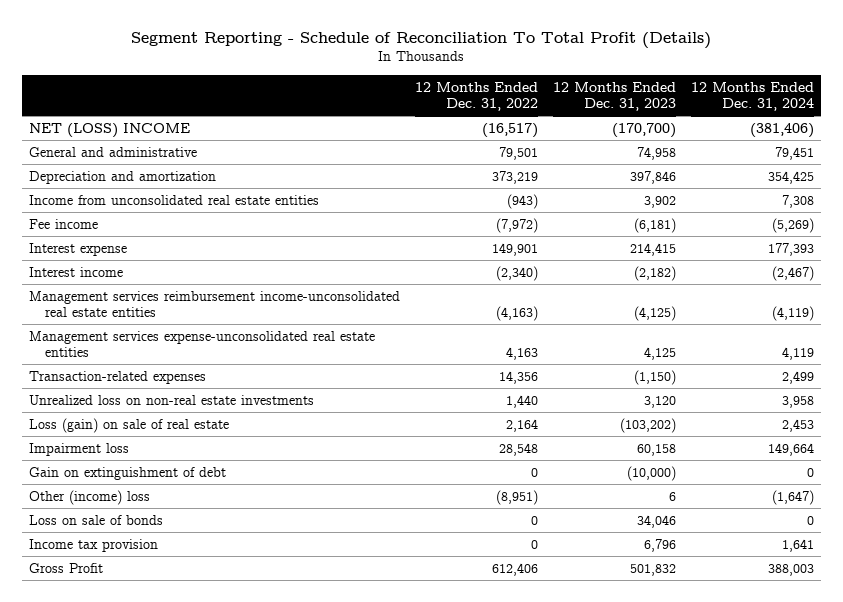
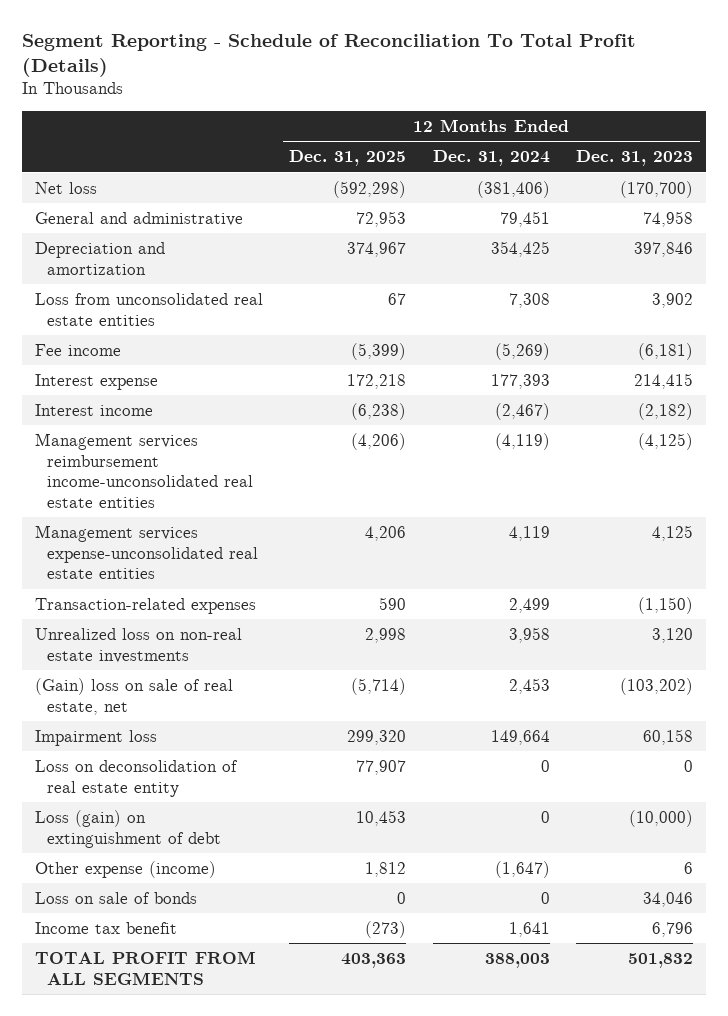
[414,81,538,111] 12 Months Ended Dec. 31, 2022 -> none
none -> [289,149,407,166] Dec. 31, 2025
[28,122,190,138] NET (LOSS) INCOME -> [35,181,98,194] Net loss
[28,194,319,205] Income from unconsolidated real estate entities -> [35,292,264,326] Loss from unconsolidated real estate entities
[28,417,229,433] Loss (gain) on sale of real estate -> [35,677,234,715] (Gain) loss on sale of real estate, net
none -> [35,759,239,797] Loss on deconsolidation of real estate entity
[28,466,226,480] Gain on extinguishment of debt -> [35,809,222,848] Loss (gain) on extinguishment of debt
[28,489,150,505] Other (income) loss -> [35,860,217,878] Other expense (income)
[28,538,158,552] Income tax provision -> [35,921,178,934] Income tax benefit
[28,562,103,573] Gross Profit -> [35,950,257,985] TOTAL PROFIT FROM ALL SEGMENTS

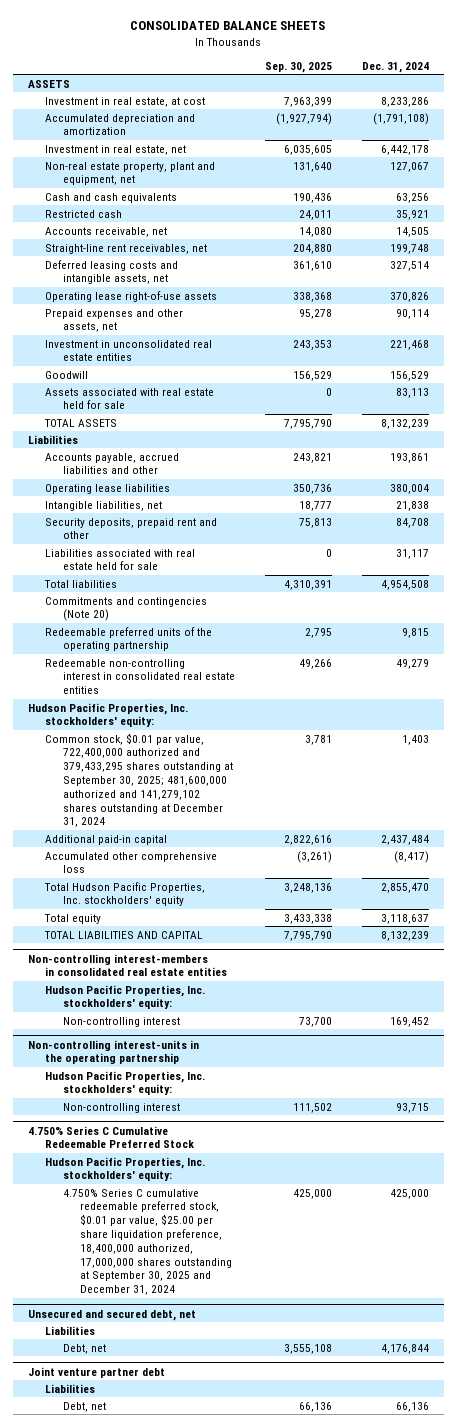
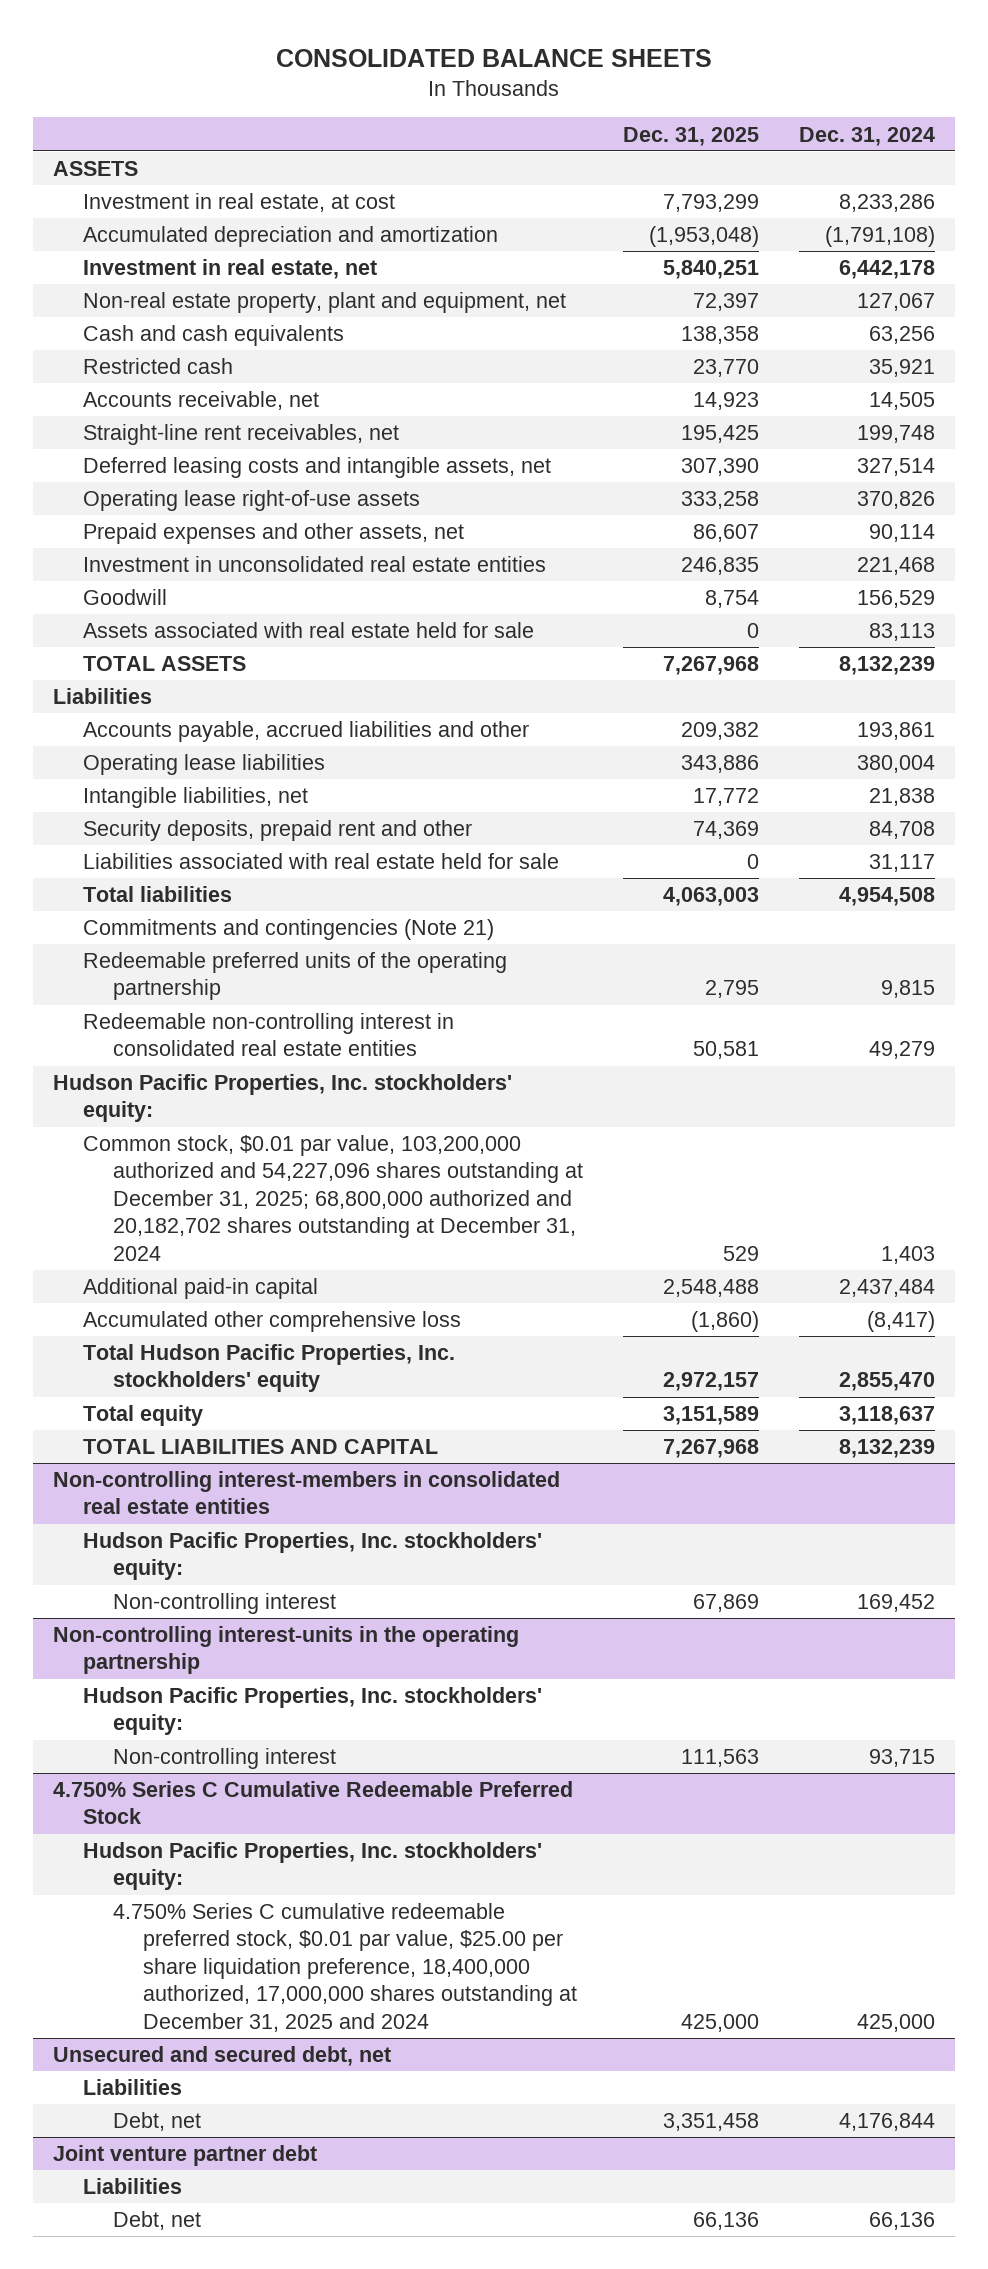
[264,61,332,73] Sep. 30, 2025 -> none
none -> [623,126,760,146] Dec. 31, 2025
[45,596,208,622] Commitments and contingencies (Note 20) -> [83,919,495,941] Commitments and contingencies (Note 21)
[45,732,233,828] Common stock, $0.01 par value, 722,400,000 authorized and 379,433,295 shares outstanding at September 30, 2025; 481,600,000 authorized and 141,279,102 shares outstanding at December 31, 2024 -> [83,1135,584,1261] Common stock, $0.01 par value, 103,200,000 authorized and 54,227,096 shares outstanding at December 31, 2025; 68,800,000 authorized and 20,182,702 shares outstanding at December 31, 2024
[62,1188,233,1296] 4.750% Series C cumulative redeemable preferred stock, $0.01 par value, $25.00 per share liquidation preference, 18,400,000 authorized, 17,000,000 shares outstanding at September 30, 2025 and December 31, 2024 -> [113,1903,578,2032] 4.750% Series C cumulative redeemable preferred stock, $0.01 par value, $25.00 per share liquidation preference, 18,400,000 authorized, 17,000,000 shares outstanding at December 31, 2025 and 2024

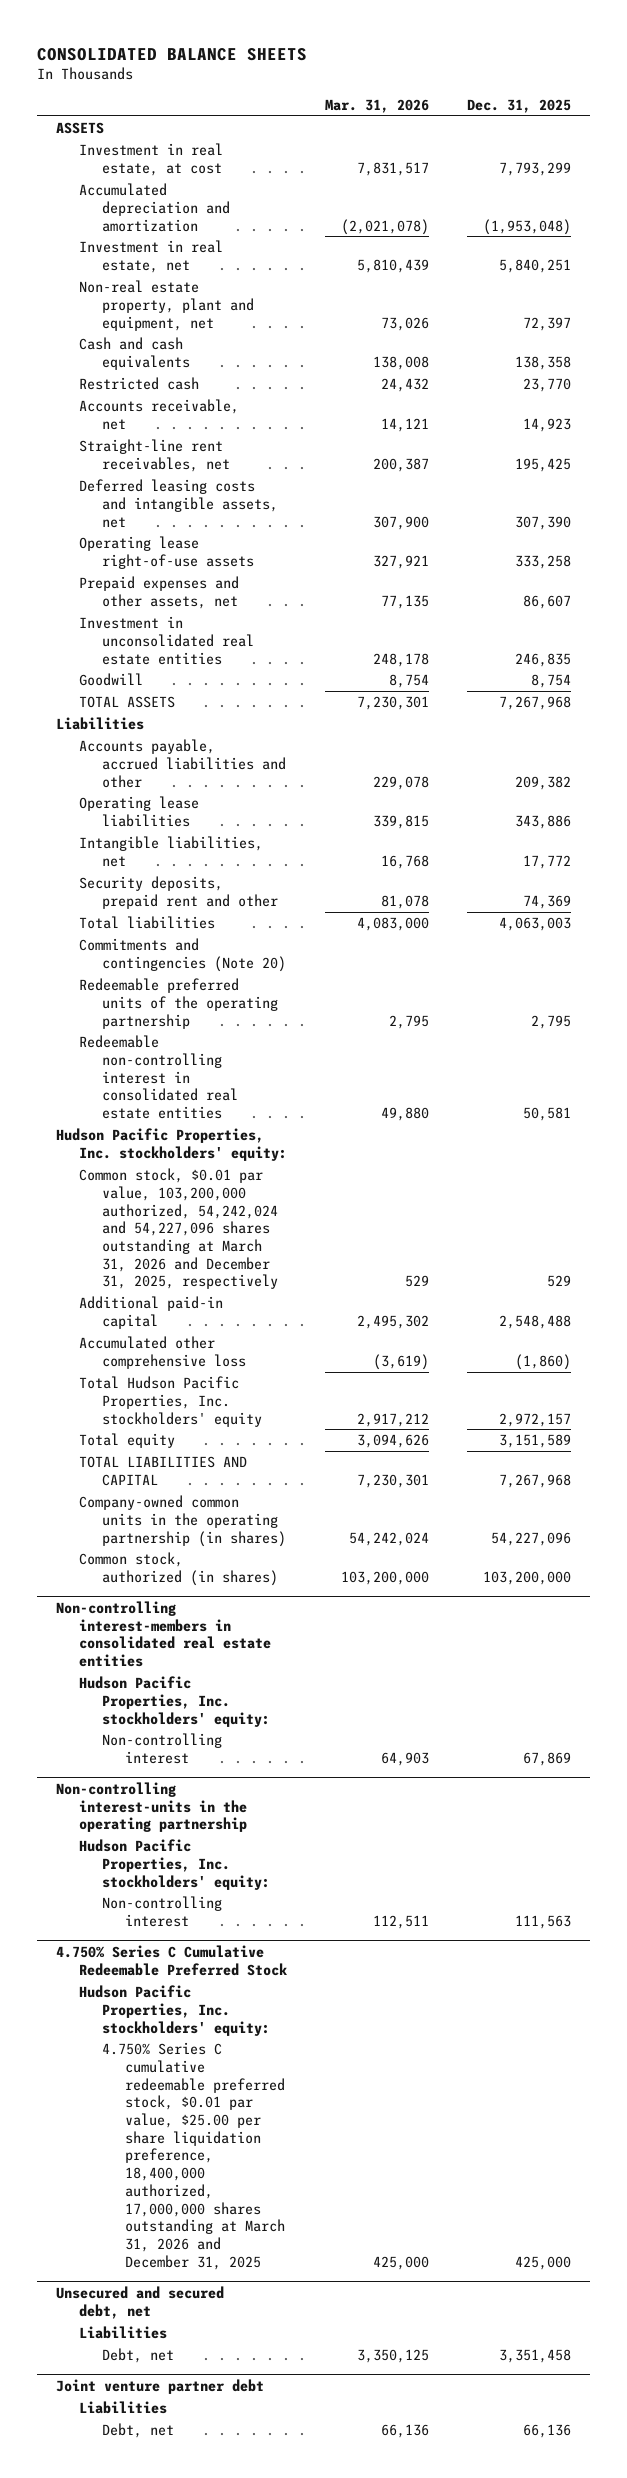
[799,126,936,146] Dec. 31, 2024 -> none
none -> [324,98,429,113] Mar. 31, 2026
[83,622,535,639] Assets associated with real estate held for sale -> none
[83,853,560,870] Liabilities associated with real estate held for sale -> none
[83,919,495,941] Commitments and contingencies (Note 21) -> [78,938,287,972] Commitments and contingencies (Note 20)
[83,1135,584,1261] Common stock, $0.01 par value, 103,200,000 authorized and 54,227,096 shares outstanding at December 31, 2025; 68,800,000 authorized and 20,182,702 shares outstanding at December 31, 2024 -> [78,1168,279,1290] Common stock, $0.01 par value, 103,200,000 authorized, 54,242,024 and 54,227,096 shares outstanding at March 31, 2026 and December 31, 2025, respectively
none -> [78,1495,287,1547] Company-owned common units in the operating partnership (in shares)
none -> [78,1552,279,1586] Common stock, authorized (in shares)
[113,1903,578,2032] 4.750% Series C cumulative redeemable preferred stock, $0.01 par value, $25.00 per share liquidation preference, 18,400,000 authorized, 17,000,000 shares outstanding at December 31, 2025 and 2024 -> [102,2042,286,2270] 4.750% Series C cumulative redeemable preferred stock, $0.01 par value, $25.00 per share liquidation preference, 18,400,000 authorized, 17,000,000 shares outstanding at March 31, 2026 and December 31, 2025

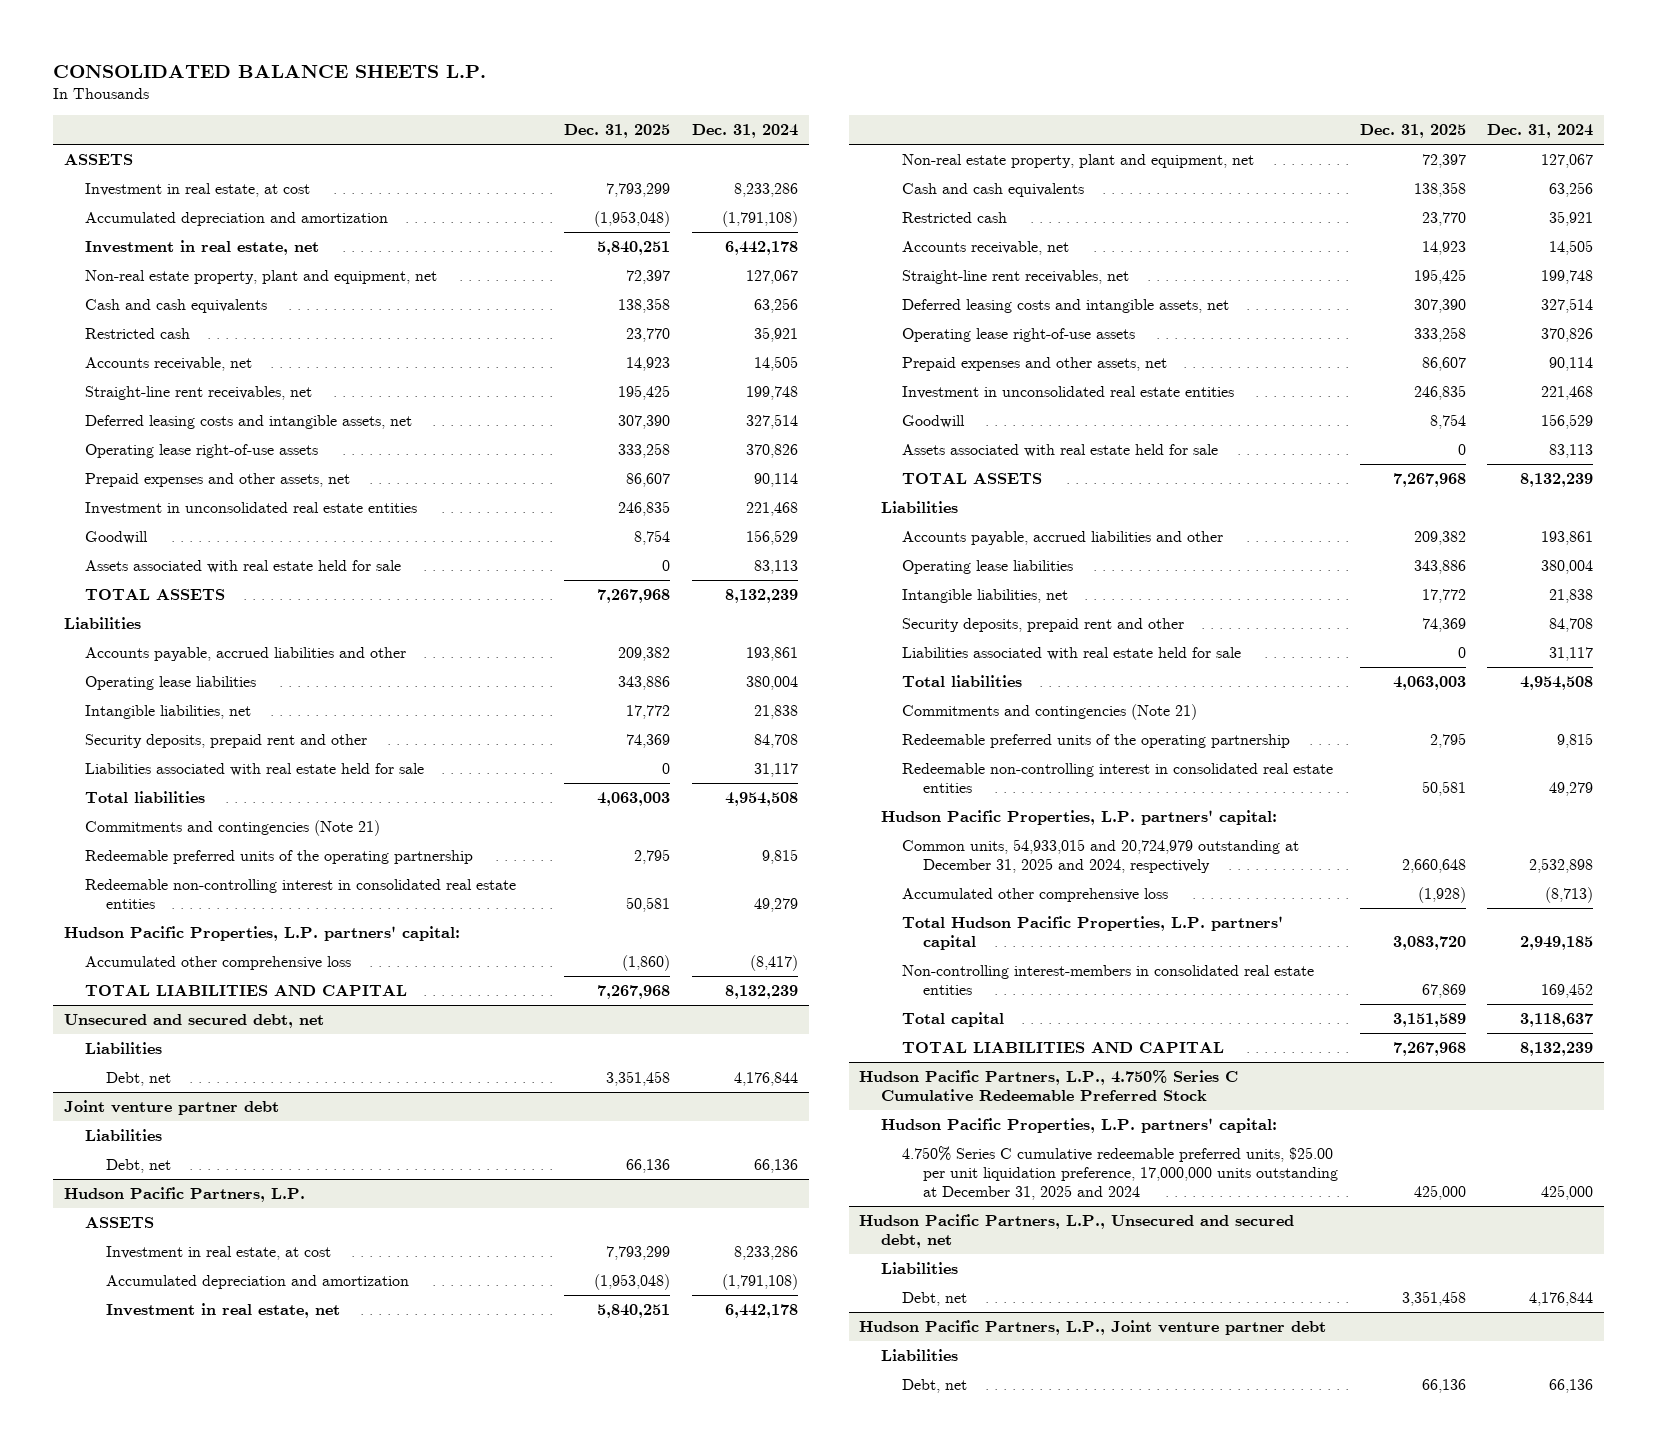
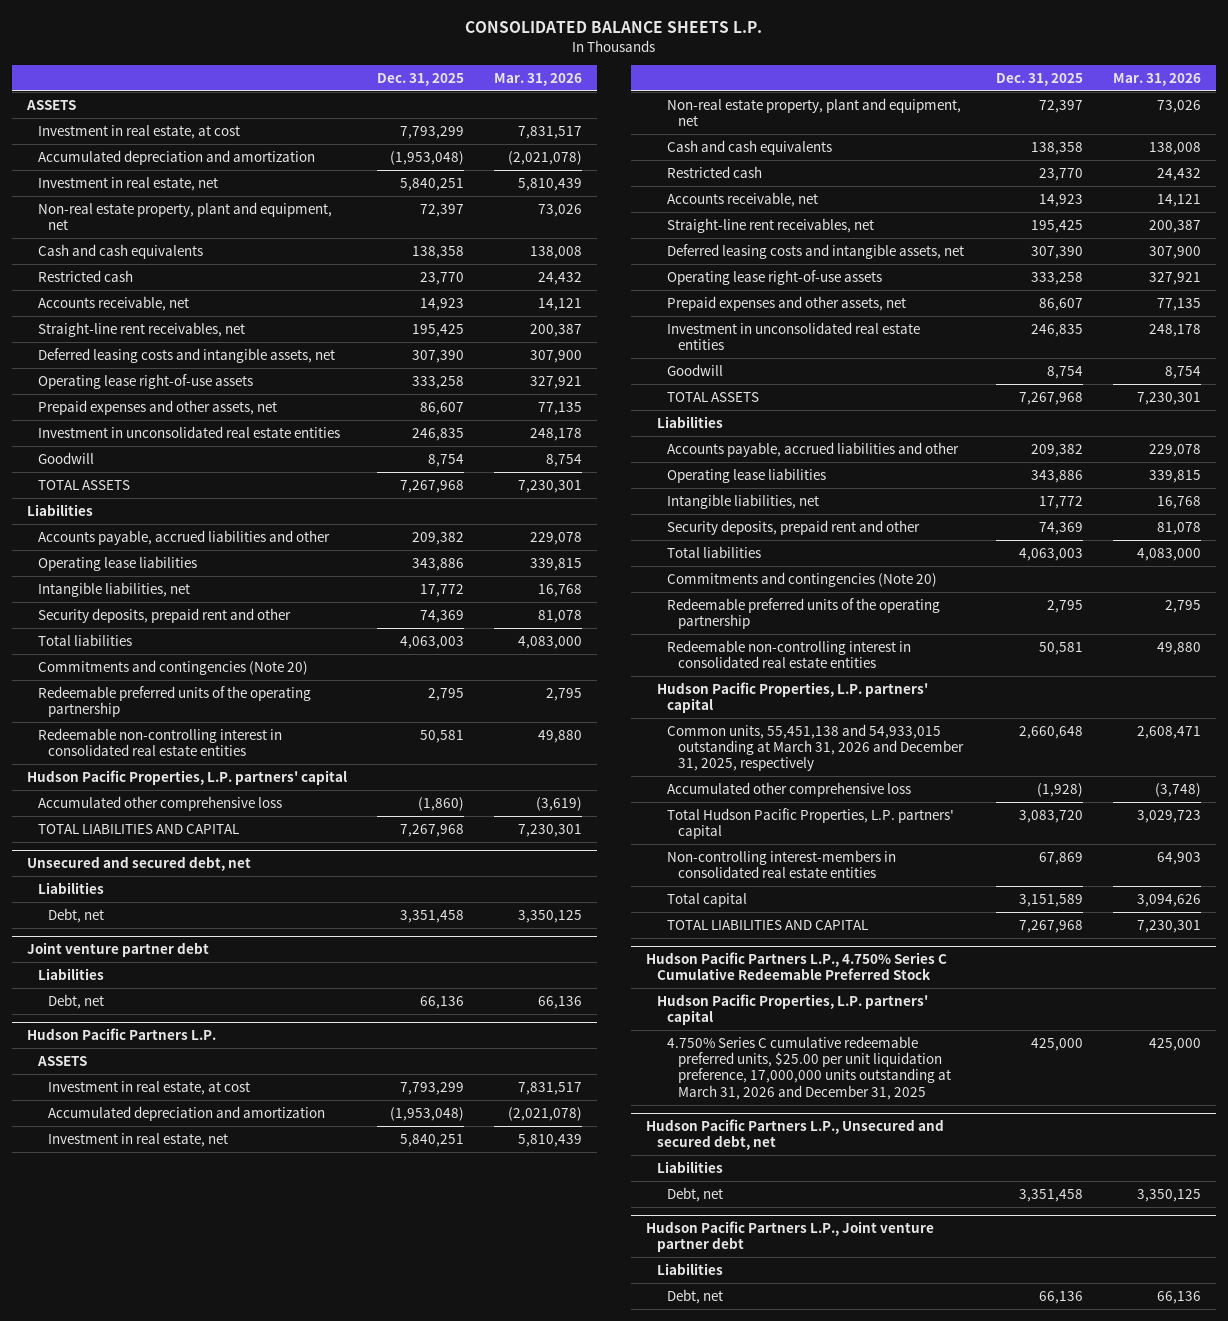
[691,124,798,139] Dec. 31, 2024 -> none
none -> [494,73,583,87] Mar. 31, 2026
[85,559,402,573] Assets associated with real estate held for sale -> none
[85,762,425,776] Liabilities associated with real estate held for sale -> none
[85,819,381,836] Commitments and contingencies (Note 21) -> [37,659,308,675] Commitments and contingencies (Note 20)
[63,925,460,941] Hudson Pacific Properties, L.P. partners' capital: -> [27,769,348,785] Hudson Pacific Properties, L.P. partners' capital
[63,1186,305,1202] Hudson Pacific Partners, L.P. -> [27,1028,217,1041] Hudson Pacific Partners L.P.
[901,443,1218,457] Assets associated with real estate held for sale -> none
[901,646,1241,660] Liabilities associated with real estate held for sale -> none
[901,703,1197,720] Commitments and contingencies (Note 21) -> [667,571,938,587] Commitments and contingencies (Note 20)
[880,809,1277,825] Hudson Pacific Properties, L.P. partners' capital: -> [656,681,928,714] Hudson Pacific Properties, L.P. partners' capital
[901,838,1299,874] Common units, 54,933,015 and 20,724,979 outstanding at December 31, 2025 and 2024, respectively -> [667,723,964,772] Common units, 55,451,138 and 54,933,015 outstanding at March 31, 2026 and December 31, 2025, respectively
[859,1069,1239,1103] Hudson Pacific Partners, L.P., 4.750% Series C Cumulative Redeemable Preferred Stock -> [646,952,948,981] Hudson Pacific Partners L.P., 4.750% Series C Cumulative Redeemable Preferred Stock
[880,1117,1277,1133] Hudson Pacific Properties, L.P. partners' capital: -> [656,993,928,1026] Hudson Pacific Properties, L.P. partners' capital
[901,1145,1339,1201] 4.750% Series C cumulative redeemable preferred units, $25.00 per unit liquidation preference, 17,000,000 units outstanding at December 31, 2025 and 2024 -> [667,1035,951,1100] 4.750% Series C cumulative redeemable preferred units, $25.00 per unit liquidation preference, 17,000,000 units outstanding at March 31, 2026 and December 31, 2025
[859,1213,1295,1249] Hudson Pacific Partners, L.P., Unsecured and secured debt, net -> [646,1119,945,1151] Hudson Pacific Partners L.P., Unsecured and secured debt, net
[859,1319,1327,1335] Hudson Pacific Partners, L.P., Joint venture partner debt -> [646,1221,935,1253] Hudson Pacific Partners L.P., Joint venture partner debt

